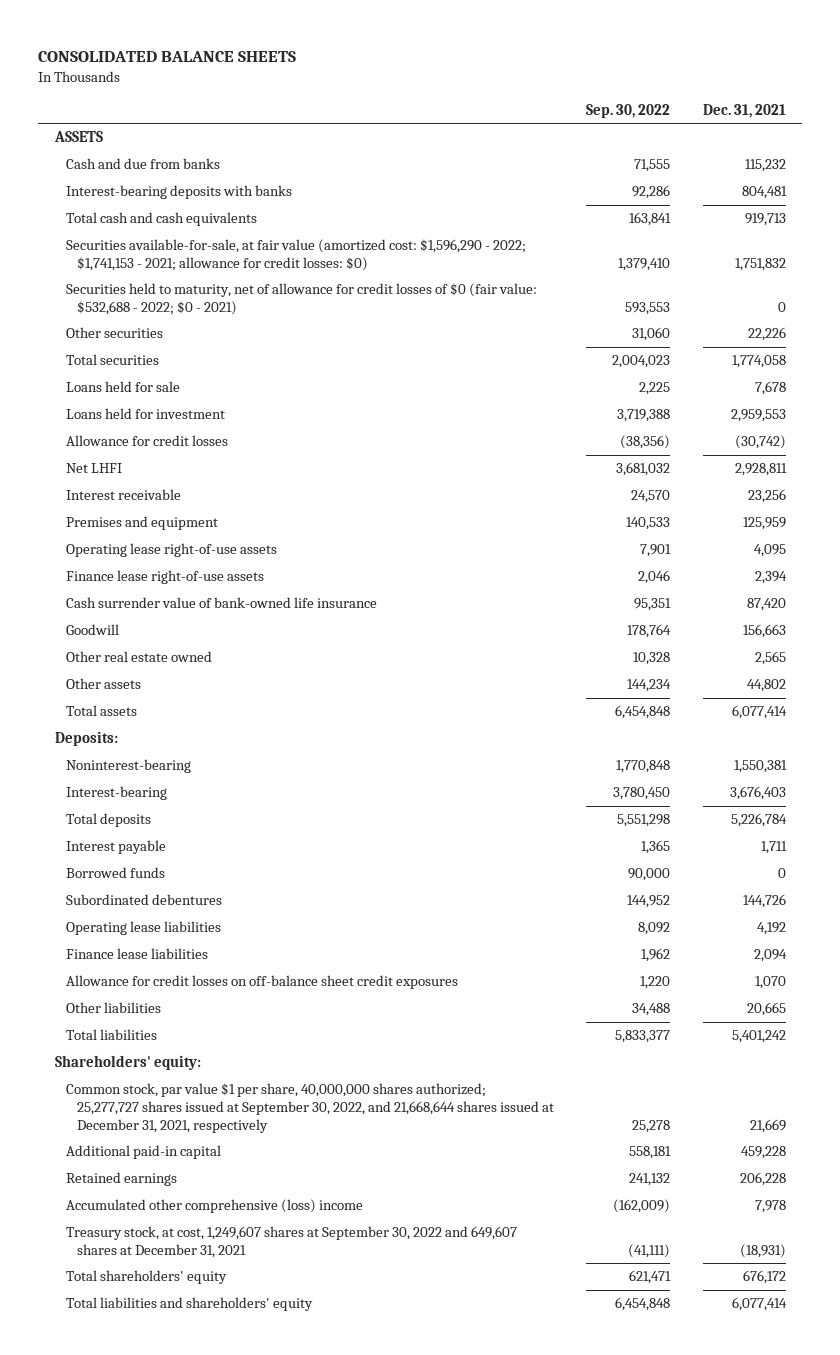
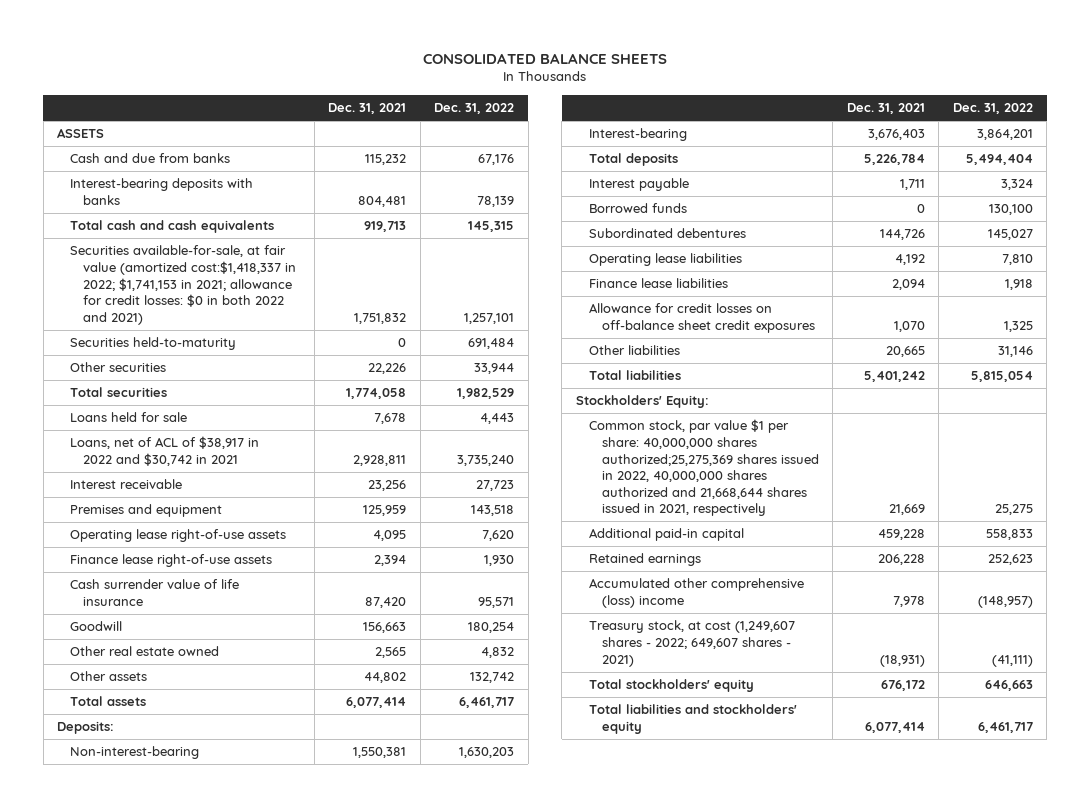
[586,104,671,119] Sep. 30, 2022 -> none
none -> [434,103,515,115] Dec. 31, 2022
[65,239,526,272] Securities available-for-sale, at fair value (amortized cost: $1,596,290 - 2022; $1,741,153 - 2021; allowance for credit losses: $0) -> [70,245,297,325] Securities available-for-sale, at fair value (amortized cost:$1,418,337 in 2022; $1,741,153 in 2021; allowance for credit losses: $0 in both 2022 and 2021)
[65,283,537,316] Securities held to maturity, net of allowance for credit losses of $0 (fair value: $532,688 - 2022; $0 - 2021) -> [70,337,237,351] Securities held-to-maturity
[65,408,225,420] Loans held for investment -> none
[65,435,228,447] Allowance for credit losses -> none
[65,463,122,474] Net LHFI -> [70,436,260,467] Loans, net of ACL of $38,917 in 2022 and $30,742 in 2021
[65,597,377,609] Cash surrender value of bank-owned life insurance -> [70,579,240,607] Cash surrender value of life insurance
[65,759,191,774] Noninterest-bearing -> [70,746,200,760] Non-interest-bearing
[54,1055,201,1071] Shareholders' equity: -> [575,395,709,409] Stockholders' Equity:
[65,1083,554,1134] Common stock, par value $1 per share, 40,000,000 shares authorized; 25,277,727 shares issued at September 30, 2022, and 21,668,644 shares issued at December 31, 2021, respectively -> [588,419,819,517] Common stock, par value $1 per share: 40,000,000 shares authorized;25,275,369 shares issued in 2022, 40,000,000 shares authorized and 21,668,644 shares issued in 2021, respectively
[65,1226,517,1259] Treasury stock, at cost, 1,249,607 shares at September 30, 2022 and 649,607 shares at December 31, 2021 -> [588,620,795,667] Treasury stock, at cost (1,249,607 shares - 2022; 649,607 shares - 2021)
[65,1270,227,1285] Total shareholders' equity -> [588,679,754,693] Total stockholders' equity
[65,1297,313,1312] Total liabilities and shareholders' equity -> [588,704,797,735] Total liabilities and stockholders' equity

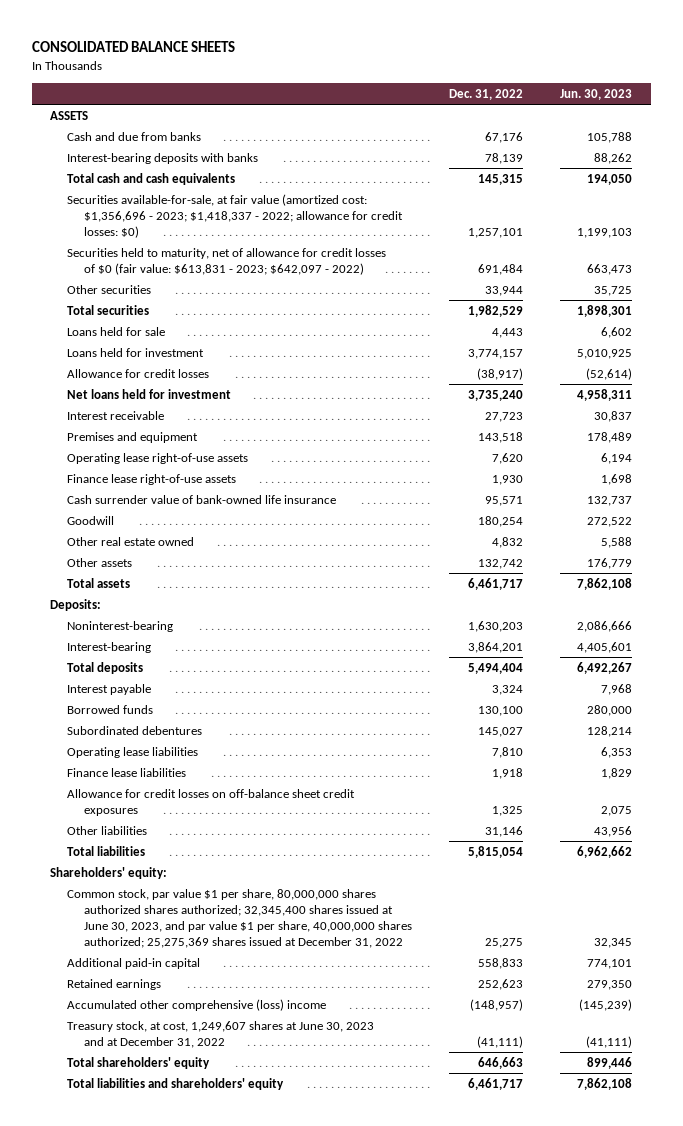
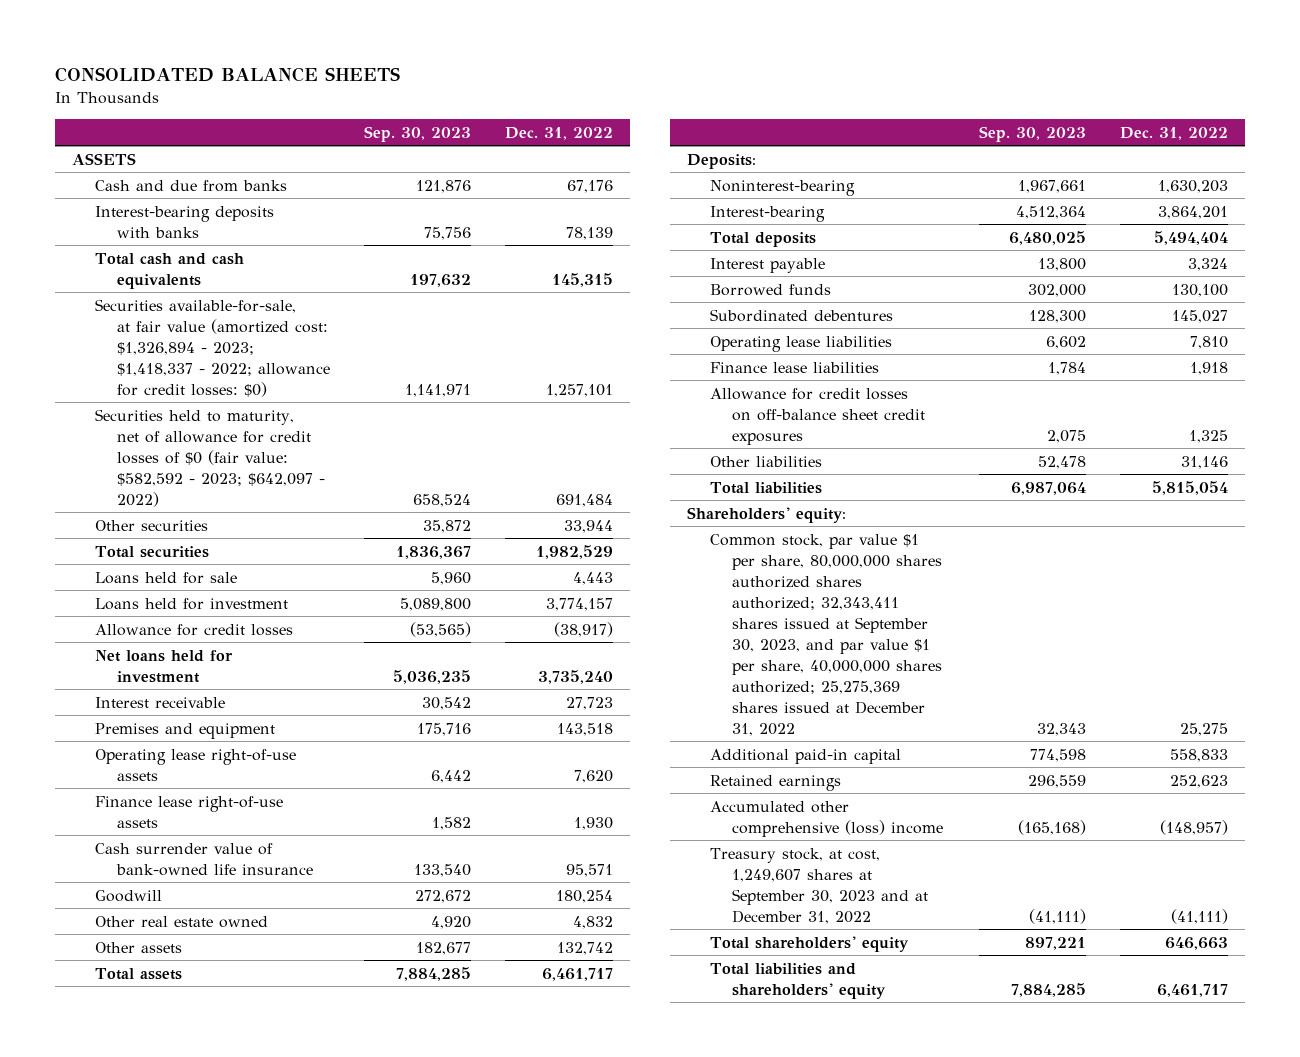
[560,89,633,101] Jun. 30, 2023 -> none
none -> [364,125,472,142] Sep. 30, 2023
[67,193,403,238] Securities available-for-sale, at fair value (amortized cost: $1,356,696 - 2023; $1,418,337 - 2022; allowance for credit losses: $0) -> [94,298,331,397] Securities available-for-sale, at fair value (amortized cost: $1,326,894 - 2023; $1,418,337 - 2022; allowance for credit losses: $0)
[67,247,387,275] Securities held to maturity, net of allowance for credit losses of $0 (fair value: $613,831 - 2023; $642,097 - 2022) -> [94,408,326,507] Securities held to maturity, net of allowance for credit losses of $0 (fair value: $582,592 - 2023; $642,097 - 2022)
[67,888,412,948] Common stock, par value $1 per share, 80,000,000 shares authorized shares authorized; 32,345,400 shares issued at June 30, 2023, and par value $1 per share, 40,000,000 shares authorized; 25,275,369 shares issued at December 31, 2022 -> [709,533,943,736] Common stock, par value $1 per share, 80,000,000 shares authorized shares authorized; 32,343,411 shares issued at September 30, 2023, and par value $1 per share, 40,000,000 shares authorized; 25,275,369 shares issued at December 31, 2022
[67,1020,375,1048] Treasury stock, at cost, 1,249,607 shares at June 30, 2023 and at December 31, 2022 -> [709,847,929,924] Treasury stock, at cost, 1,249,607 shares at September 30, 2023 and at December 31, 2022

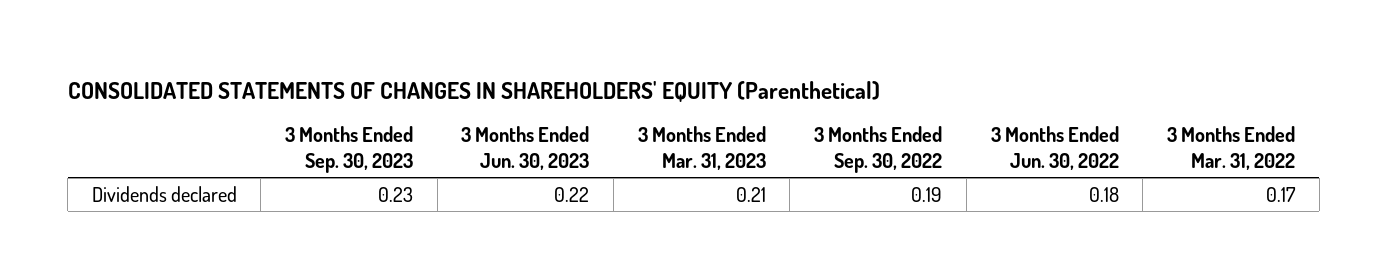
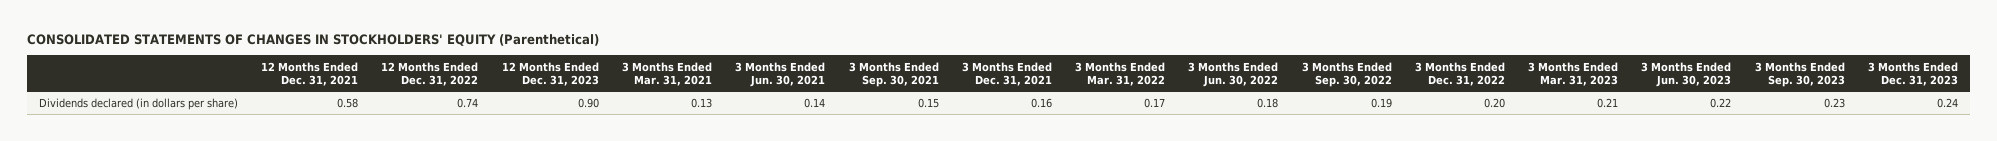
[67,80,880,102] CONSOLIDATED STATEMENTS OF CHANGES IN SHAREHOLDERS' EQUITY (Parenthetical) -> [27,34,600,47] CONSOLIDATED STATEMENTS OF CHANGES IN STOCKHOLDERS' EQUITY (Parenthetical)
none -> [261,61,359,87] 12 Months Ended Dec. 31, 2021
none -> [381,61,479,87] 12 Months Ended Dec. 31, 2022
none -> [501,61,599,87] 12 Months Ended Dec. 31, 2023
none -> [621,61,712,87] 3 Months Ended Mar. 31, 2021
none -> [735,61,826,88] 3 Months Ended Jun. 30, 2021
none -> [848,61,939,88] 3 Months Ended Sep. 30, 2021
none -> [961,61,1052,87] 3 Months Ended Dec. 31, 2021
none -> [1414,61,1505,87] 3 Months Ended Dec. 31, 2022
none -> [1868,61,1959,87] 3 Months Ended Dec. 31, 2023
[91,185,237,202] Dividends declared -> [38,98,238,111] Dividends declared (in dollars per share)

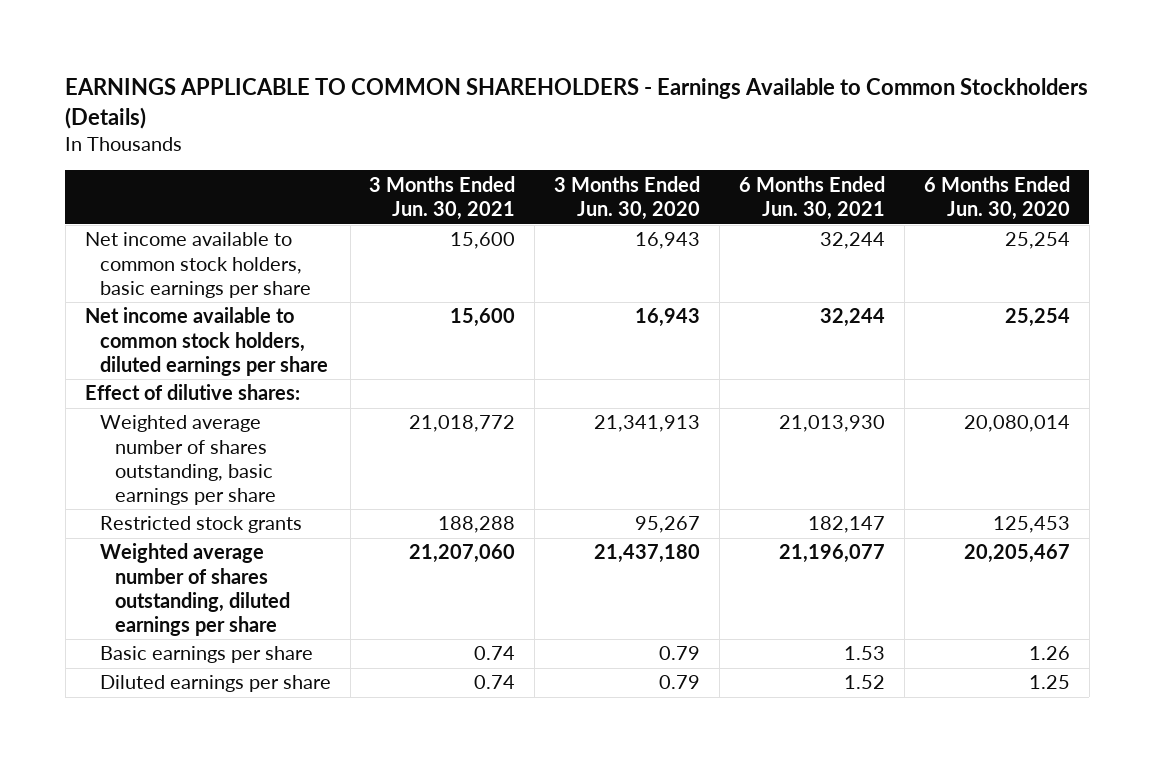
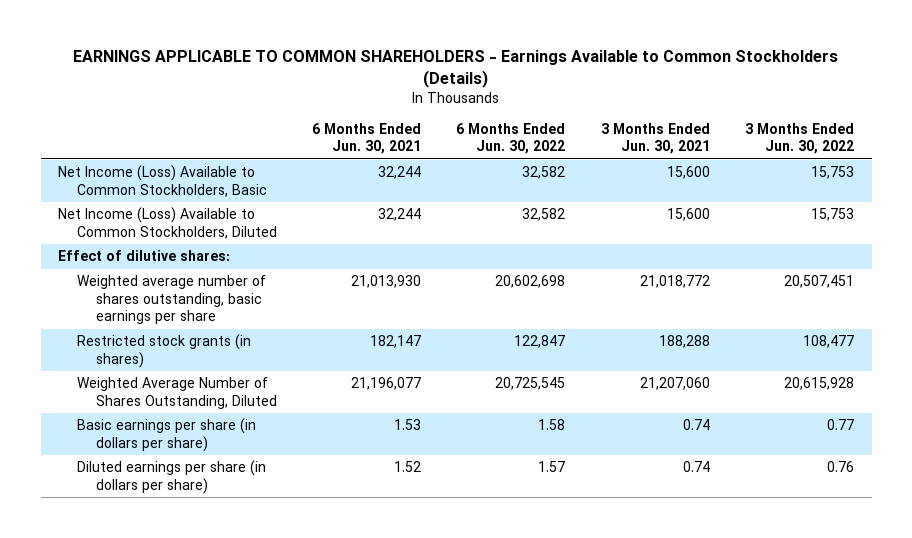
[554,175,701,221] 3 Months Ended Jun. 30, 2020 -> none
[923,175,1070,221] 6 Months Ended Jun. 30, 2020 -> none
none -> [456,122,566,155] 6 Months Ended Jun. 30, 2022
none -> [744,122,854,155] 3 Months Ended Jun. 30, 2022
[84,232,311,298] Net income available to common stock holders, basic earnings per share -> [58,165,267,197] Net Income (Loss) Available to Common Stockholders, Basic
[84,307,328,376] Net income available to common stock holders, diluted earnings per share -> [58,207,277,239] Net Income (Loss) Available to Common Stockholders, Diluted
[99,516,302,534] Restricted stock grants -> [76,334,251,368] Restricted stock grants (in shares)
[99,543,290,636] Weighted average number of shares outstanding, diluted earnings per share -> [76,377,277,409] Weighted Average Number of Shares Outstanding, Diluted
[99,646,313,664] Basic earnings per share -> [76,418,256,452] Basic earnings per share (in dollars per share)
[99,675,331,693] Diluted earnings per share -> [76,460,266,494] Diluted earnings per share (in dollars per share)

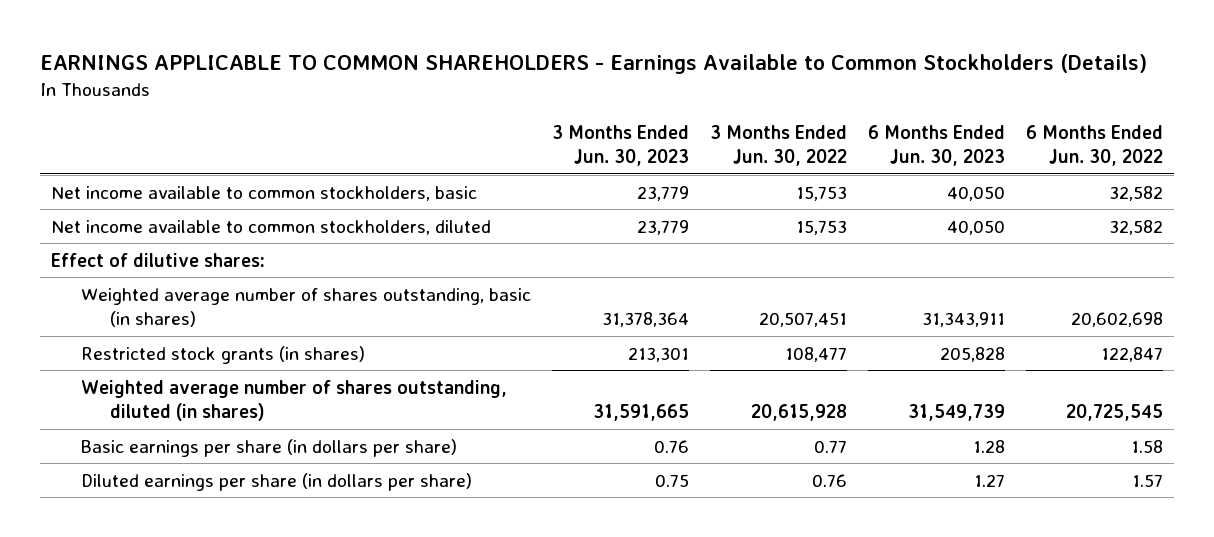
[312,122,422,155] 6 Months Ended Jun. 30, 2021 -> none
[600,122,710,155] 3 Months Ended Jun. 30, 2021 -> none
none -> [551,124,689,166] 3 Months Ended Jun. 30, 2023
none -> [868,124,1006,166] 6 Months Ended Jun. 30, 2023
[58,165,267,197] Net Income (Loss) Available to Common Stockholders, Basic -> [50,185,477,201] Net income available to common stockholders, basic
[58,207,277,239] Net Income (Loss) Available to Common Stockholders, Diluted -> [50,219,491,235] Net income available to common stockholders, diluted
[76,275,266,324] Weighted average number of shares outstanding, basic earnings per share -> [80,287,531,327] Weighted average number of shares outstanding, basic (in shares)
[76,377,277,409] Weighted Average Number of Shares Outstanding, Diluted -> [80,379,507,421] Weighted average number of shares outstanding, diluted (in shares)

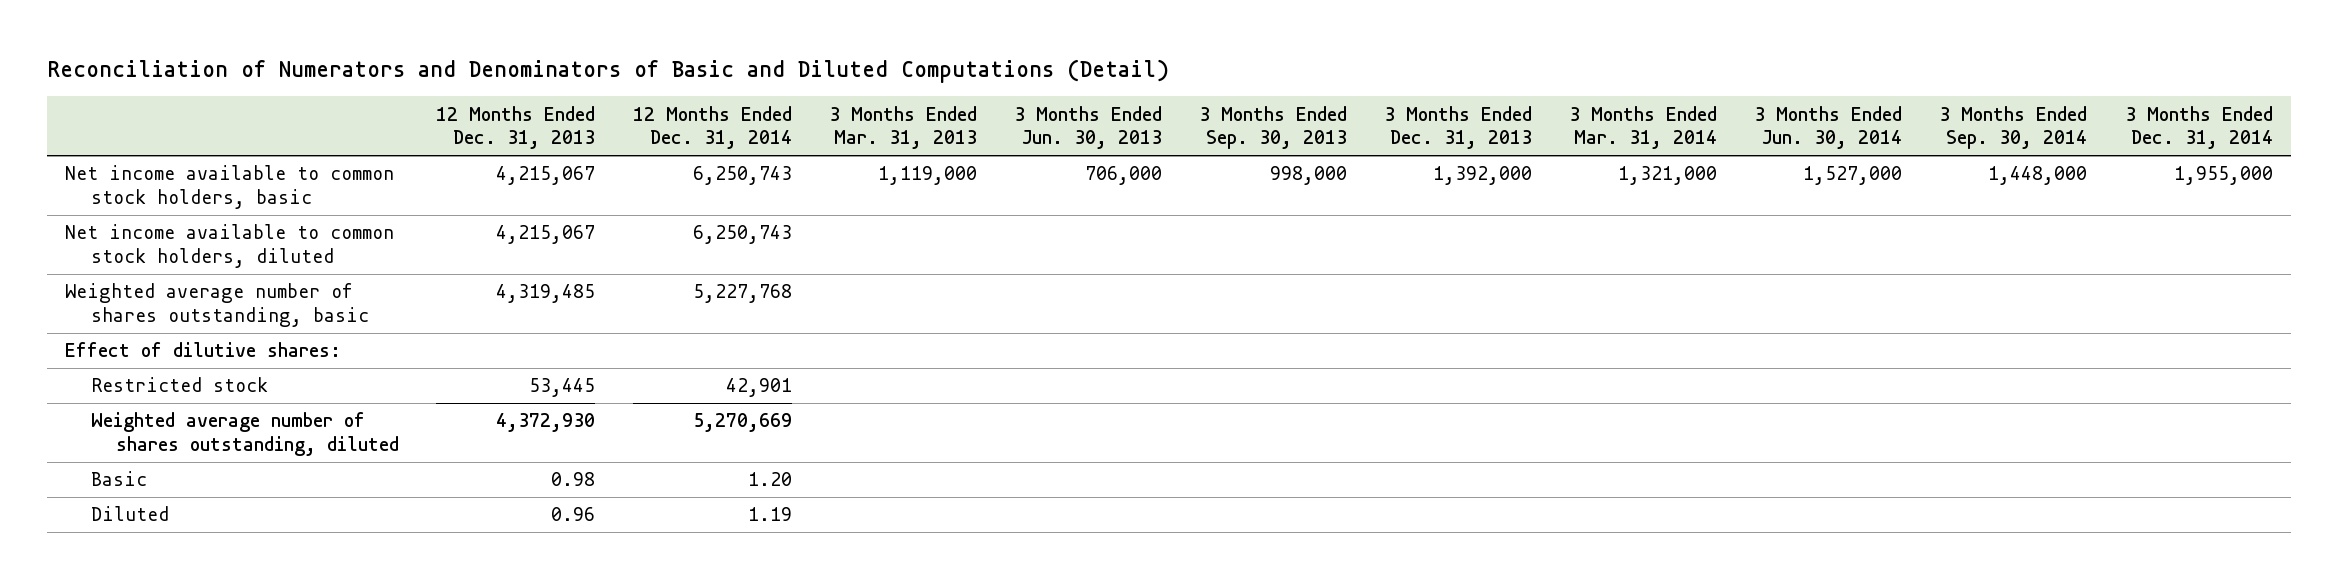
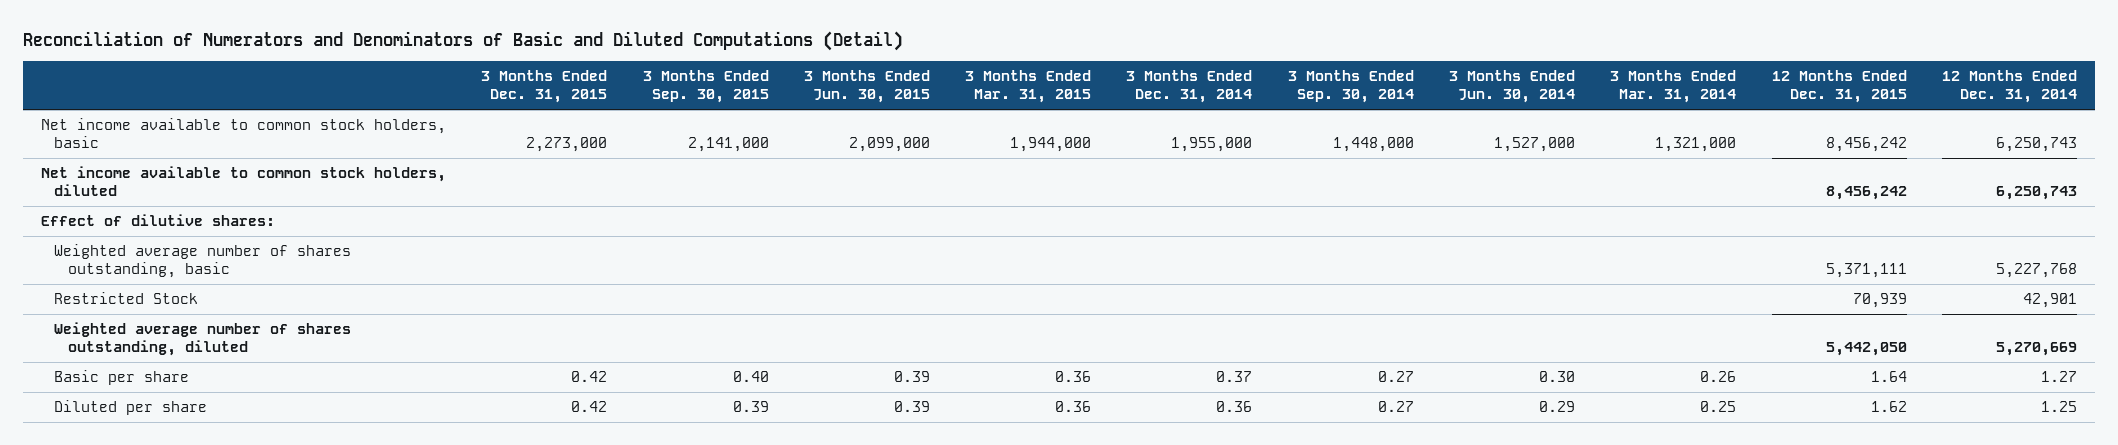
[436,105,596,150] 12 Months Ended Dec. 31, 2013 -> none
[828,105,977,150] 3 Months Ended Mar. 31, 2013 -> none
[1013,105,1162,150] 3 Months Ended Jun. 30, 2013 -> none
[1198,105,1347,150] 3 Months Ended Sep. 30, 2013 -> none
[1384,105,1533,150] 3 Months Ended Dec. 31, 2013 -> none
none -> [481,70,608,104] 3 Months Ended Dec. 31, 2015
none -> [642,70,769,104] 3 Months Ended Sep. 30, 2015
none -> [803,70,930,104] 3 Months Ended Jun. 30, 2015
none -> [965,70,1092,104] 3 Months Ended Mar. 31, 2015
none -> [1771,70,1907,104] 12 Months Ended Dec. 31, 2015
[65,283,369,327] Weighted average number of shares outstanding, basic -> [54,244,352,279] Weighted average number of shares outstanding, basic
[90,377,268,393] Restricted stock -> [54,292,199,305] Restricted Stock
[90,471,147,487] Basic -> none
[90,506,169,522] Diluted -> none
none -> [54,370,190,386] Basic per share
none -> [54,400,208,416] Diluted per share

